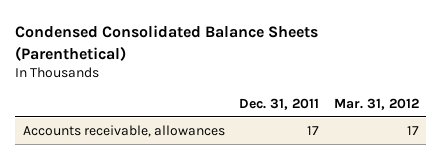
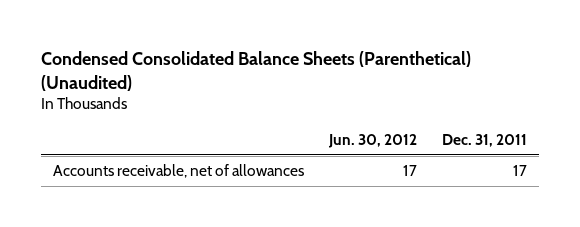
[15,25,319,61] Condensed Consolidated Balance Sheets (Parenthetical) -> [40,50,471,91] Condensed Consolidated Balance Sheets (Parenthetical) (Unaudited)
[334,98,420,111] Mar. 31, 2012 -> none
none -> [327,134,417,149] Jun. 30, 2012
[22,125,225,138] Accounts receivable, allowances -> [53,164,305,179] Accounts receivable, net of allowances

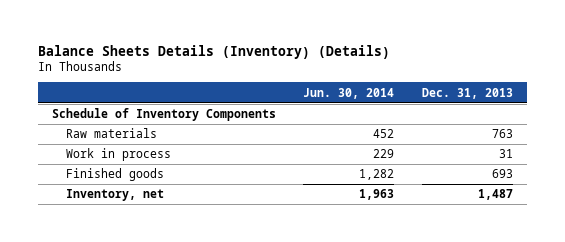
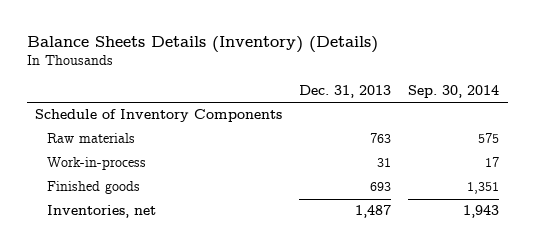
[303,87,395,99] Jun. 30, 2014 -> none
none -> [408,85,500,99] Sep. 30, 2014
[66,148,172,162] Work in process -> [46,157,146,171] Work-in-process
[66,189,165,202] Inventory, net -> [46,205,156,219] Inventories, net

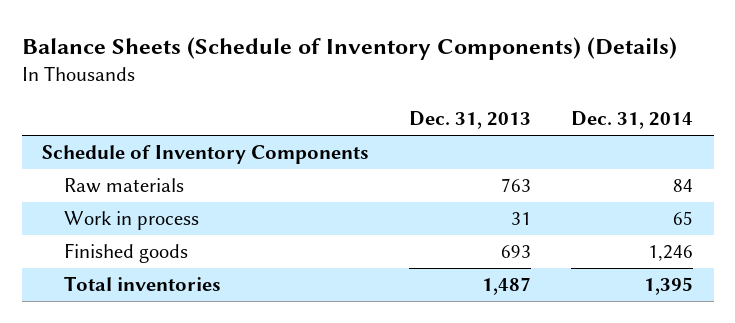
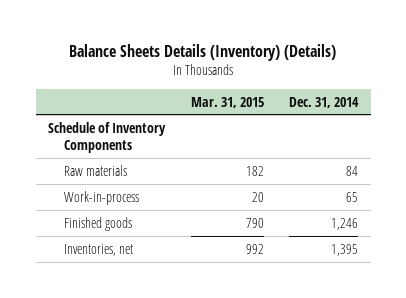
[21,36,677,60] Balance Sheets (Schedule of Inventory Components) (Details) -> [69,43,337,61] Balance Sheets Details (Inventory) (Details)
[409,111,532,130] Dec. 31, 2013 -> none
none -> [190,96,264,108] Mar. 31, 2015
[64,211,200,231] Work in process -> [64,190,140,205] Work-in-process
[64,276,222,292] Total inventories -> [64,243,134,256] Inventories, net

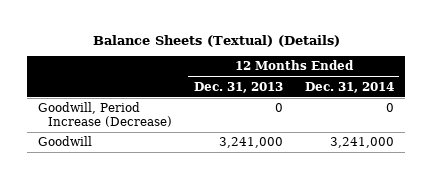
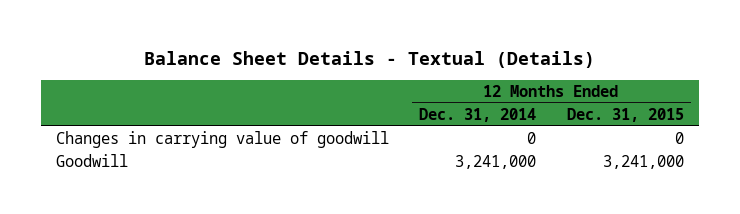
[92,34,340,47] Balance Sheets (Textual) (Details) -> [143,50,595,68] Balance Sheet Details - Textual (Details)
[193,81,283,93] Dec. 31, 2013 -> none
none -> [566,107,684,122] Dec. 31, 2015
[38,102,173,128] Goodwill, Period Increase (Decrease) -> [55,130,389,148] Changes in carrying value of goodwill

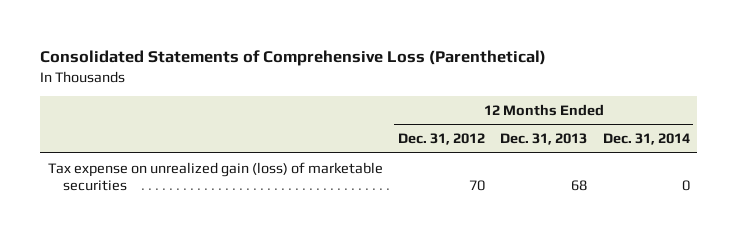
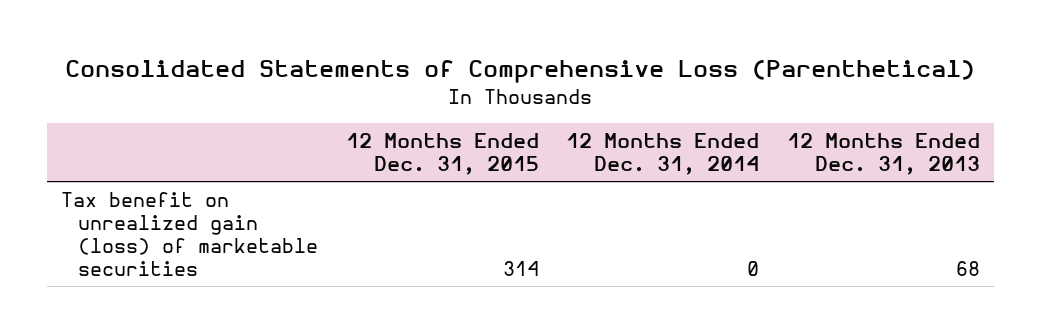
[397,133,485,146] Dec. 31, 2012 -> none
none -> [345,133,539,176] 12 Months Ended Dec. 31, 2015
[47,161,383,191] Tax expense on unrealized gain (loss) of marketable securities -> [60,192,318,277] Tax benefit on unrealized gain (loss) of marketable securities

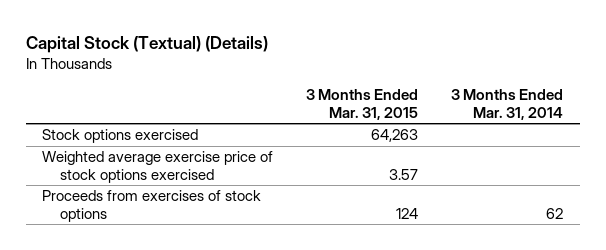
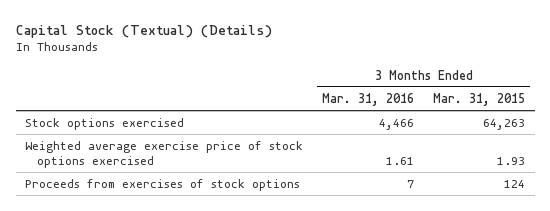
[451,89,564,120] 3 Months Ended Mar. 31, 2014 -> none
none -> [322,92,415,106] Mar. 31, 2016
[389,168,419,180] 3.57 -> [497,156,526,165] 1.93

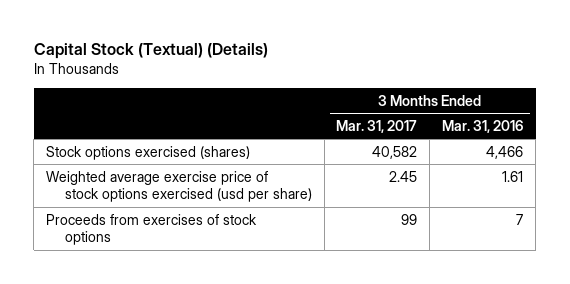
[433,92,526,106] Mar. 31, 2015 -> none
none -> [336,119,418,133] Mar. 31, 2017
[25,117,185,130] Stock options exercised -> [46,145,251,160] Stock options exercised (shares)
[25,140,304,168] Weighted average exercise price of stock options exercised -> [46,170,312,203] Weighted average exercise price of stock options exercised (usd per share)

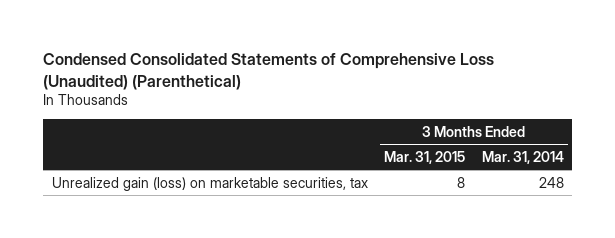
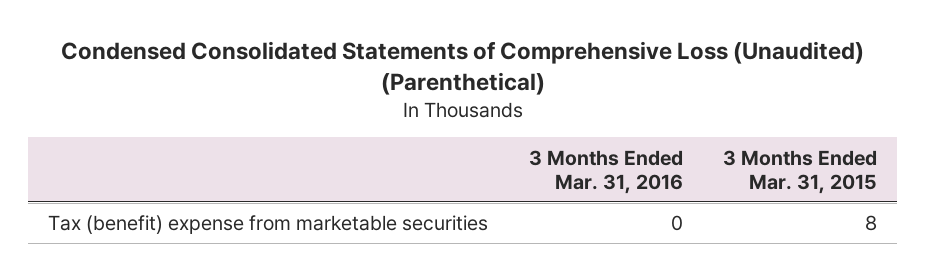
[481,150,564,164] Mar. 31, 2014 -> none
none -> [528,149,683,194] 3 Months Ended Mar. 31, 2016
[51,176,368,191] Unrealized gain (loss) on marketable securities, tax -> [48,215,489,235] Tax (benefit) expense from marketable securities

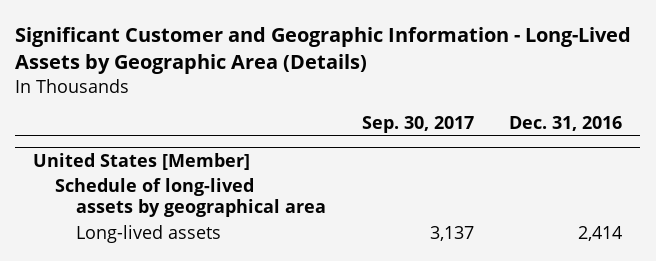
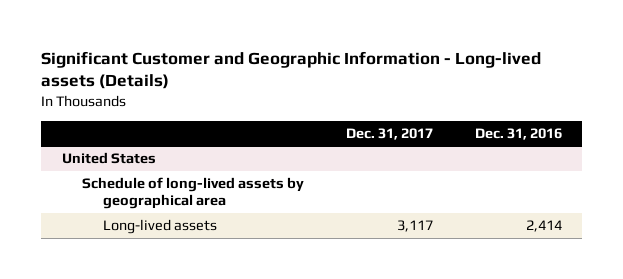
[15,27,632,75] Significant Customer and Geographic Information - Long-Lived Assets by Geographic Area (Details) -> [40,50,541,90] Significant Customer and Geographic Information - Long-lived assets (Details)
[361,116,474,134] Sep. 30, 2017 -> none
none -> [345,127,433,140] Dec. 31, 2017
[33,152,251,170] United States [Member] -> [61,151,156,164] United States

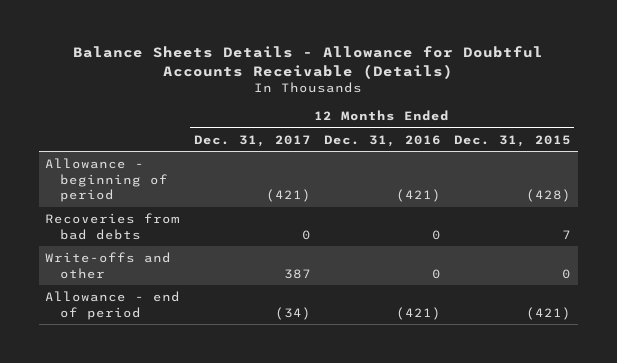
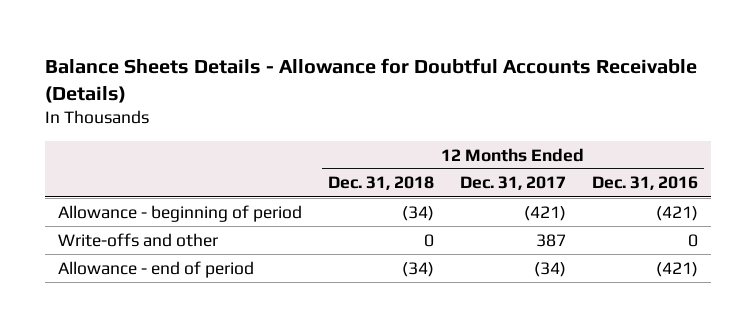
[454,134,572,147] Dec. 31, 2015 -> none
none -> [328,176,435,191] Dec. 31, 2018
[45,213,181,240] Recoveries from bad debts -> none

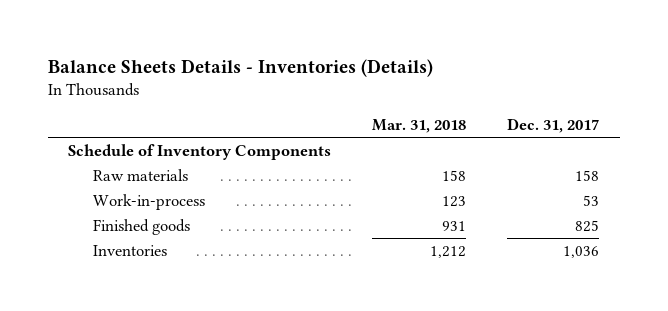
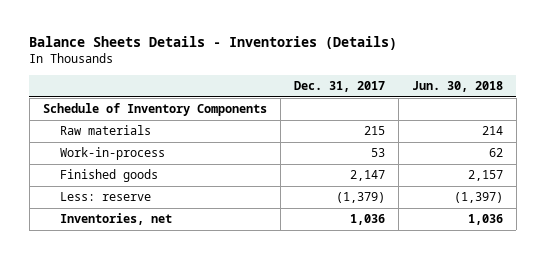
[372,118,467,133] Mar. 31, 2018 -> none
none -> [411,81,503,93] Jun. 30, 2018
[575,169,600,181] 158 -> [363,126,385,136] 215
[575,219,600,232] 825 -> [349,170,385,182] 2,147
none -> [59,192,151,202] Less: reserve
[93,244,168,256] Inventories -> [59,213,172,226] Inventories, net

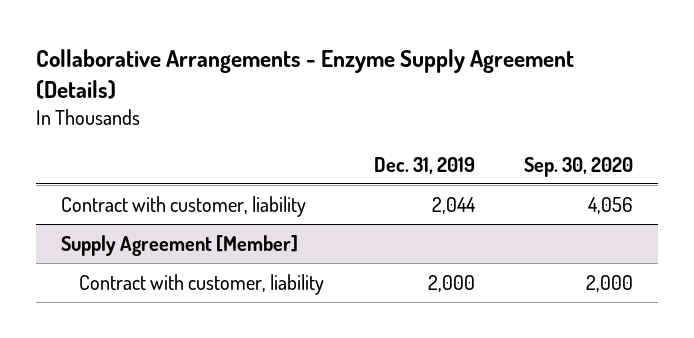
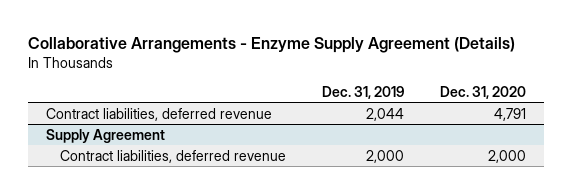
[523,156,633,177] Sep. 30, 2020 -> none
none -> [440,85,527,99] Dec. 31, 2020
[60,195,306,217] Contract with customer, liability -> [45,107,272,121] Contract liabilities, deferred revenue
[60,234,298,256] Supply Agreement [Member] -> [45,128,165,143] Supply Agreement
[79,273,325,295] Contract with customer, liability -> [60,149,287,163] Contract liabilities, deferred revenue

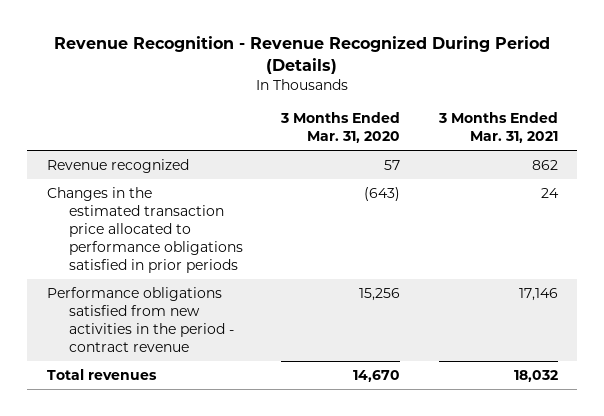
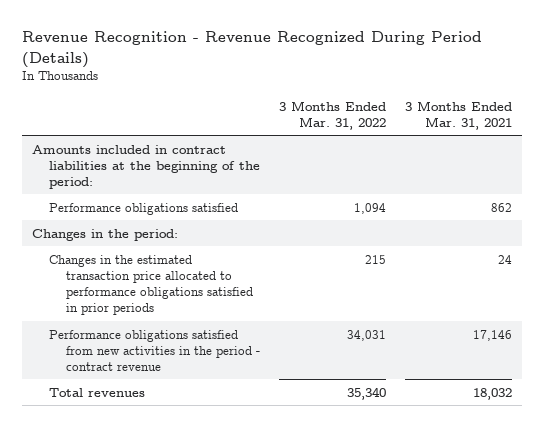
[280,112,401,144] 3 Months Ended Mar. 31, 2020 -> none
none -> [279,100,387,130] 3 Months Ended Mar. 31, 2022
none -> [31,144,260,189] Amounts included in contract liabilities at the beginning of the period:
[46,159,189,174] Revenue recognized -> [48,202,238,215] Performance obligations satisfied
none -> [31,228,178,241] Changes in the period:

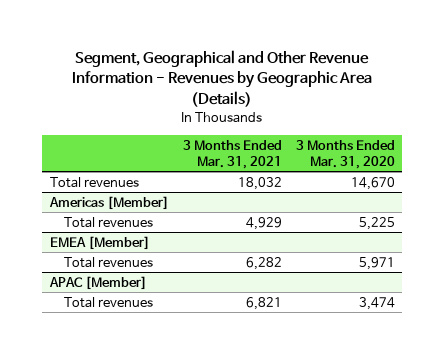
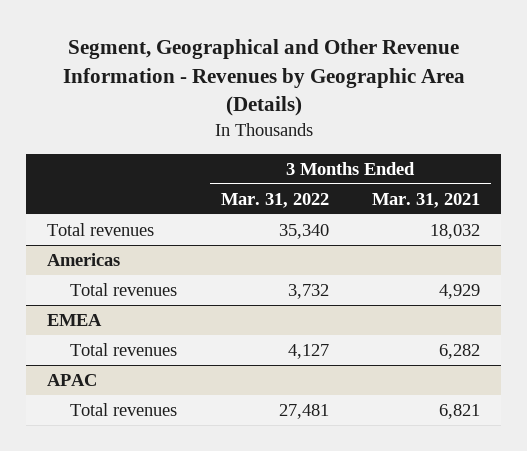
[296,139,396,169] 3 Months Ended Mar. 31, 2020 -> none
none -> [220,192,329,208] Mar. 31, 2022
[48,195,169,210] Americas [Member] -> [47,252,121,266] Americas
[49,235,150,250] EMEA [Member] -> [47,313,103,326] EMEA
[48,275,147,290] APAC [Member] -> [47,373,98,386] APAC

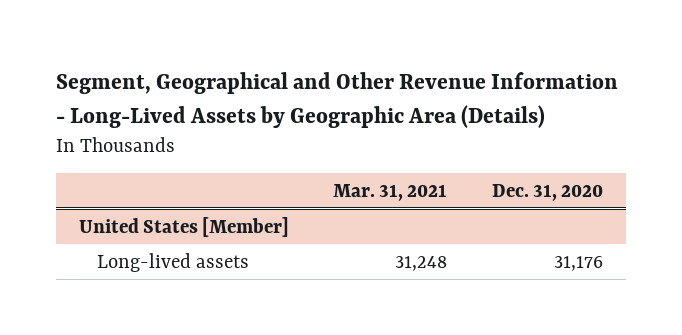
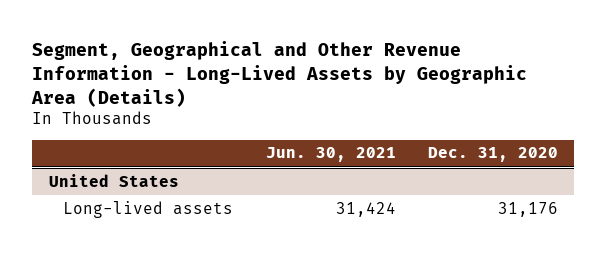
[333,183,448,201] Mar. 31, 2021 -> none
none -> [265,147,396,163] Jun. 30, 2021
[78,216,289,237] United States [Member] -> [48,173,179,187] United States

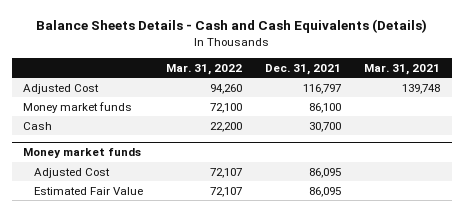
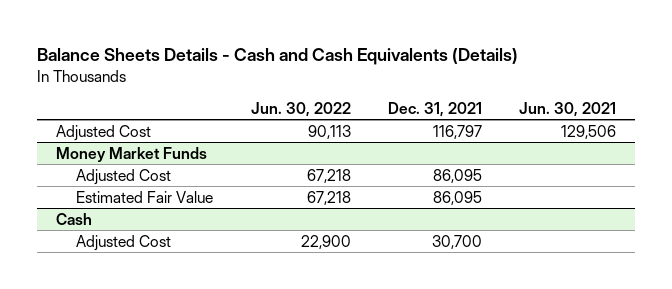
[166,63,243,75] Mar. 31, 2022 -> none
[364,63,441,75] Mar. 31, 2021 -> none
none -> [250,101,351,117] Jun. 30, 2022
none -> [519,101,617,117] Jun. 30, 2021
[23,101,133,113] Money market funds -> none
[23,121,53,130] Cash -> none
[23,148,142,159] Money market funds -> [56,146,208,162] Money Market Funds
none -> [56,212,93,225] Cash
none -> [76,234,172,251] Adjusted Cost

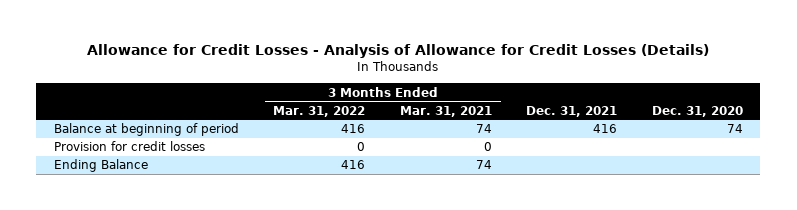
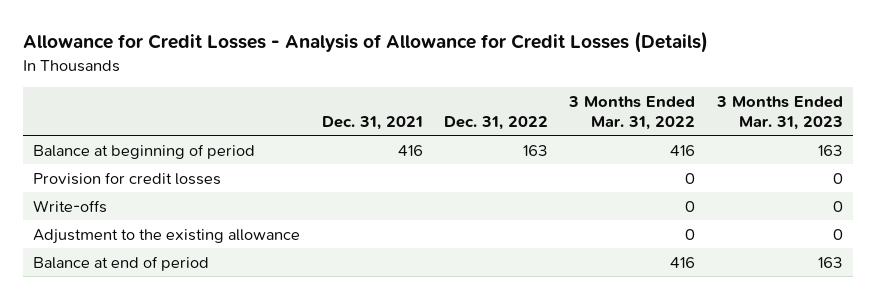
[399,105,492,117] Mar. 31, 2021 -> none
[652,105,744,117] Dec. 31, 2020 -> none
none -> [443,115,548,130] Dec. 31, 2022
none -> [715,95,843,130] 3 Months Ended Mar. 31, 2023
none -> [33,199,108,213] Write-offs
none -> [33,228,301,244] Adjustment to the existing allowance
[53,159,148,173] Ending Balance -> [33,255,210,271] Balance at end of period

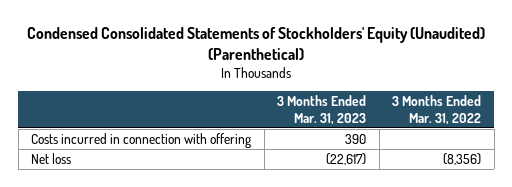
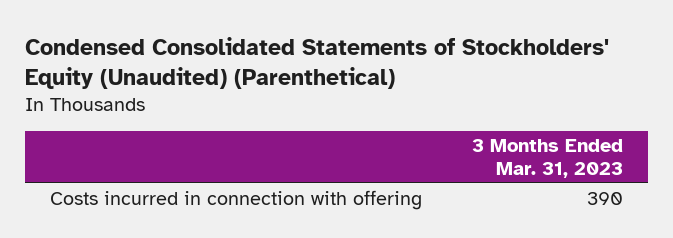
[392,94,482,125] 3 Months Ended Mar. 31, 2022 -> none
[31,152,72,164] Net loss -> none

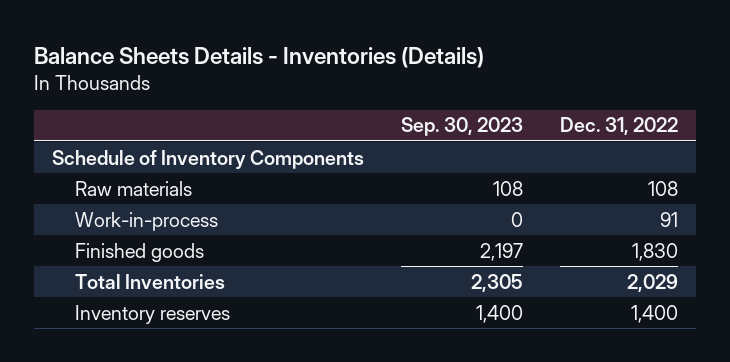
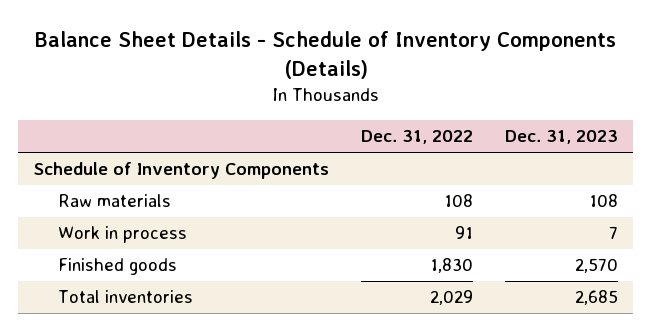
[33,46,484,68] Balance Sheets Details - Inventories (Details) -> [34,31,616,80] Balance Sheet Details - Schedule of Inventory Components (Details)
[400,117,523,137] Sep. 30, 2023 -> none
none -> [504,130,618,145] Dec. 31, 2023
[75,211,219,231] Work-in-process -> [58,226,188,244] Work in process
[75,304,231,324] Inventory reserves -> none
[75,273,226,289] Total Inventories -> [58,290,194,304] Total inventories

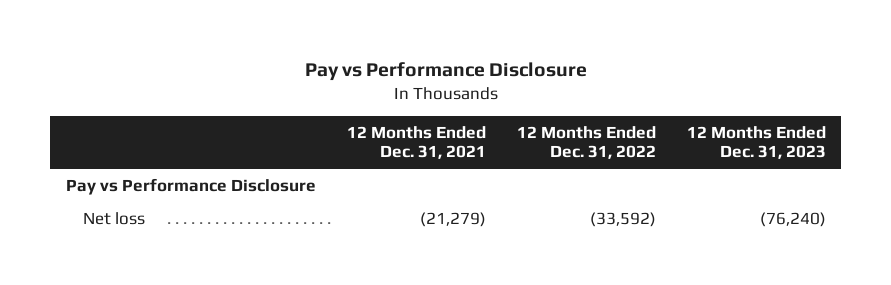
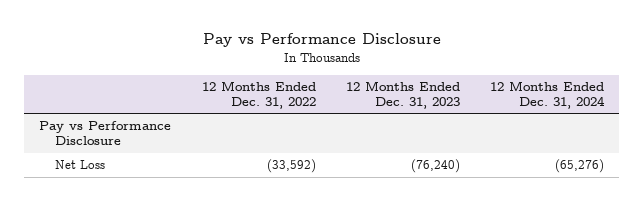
[346,125,486,160] 12 Months Ended Dec. 31, 2021 -> none
none -> [490,81,606,110] 12 Months Ended Dec. 31, 2024
[82,211,145,225] Net loss -> [55,160,106,170] Net Loss

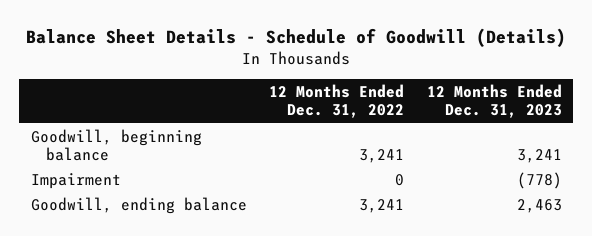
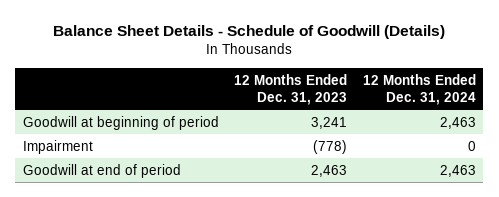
[269,84,405,119] 12 Months Ended Dec. 31, 2022 -> none
none -> [362,73,476,105] 12 Months Ended Dec. 31, 2024
[30,128,202,162] Goodwill, beginning balance -> [23,115,220,130] Goodwill at beginning of period
[30,196,247,214] Goodwill, ending balance -> [23,163,182,178] Goodwill at end of period

